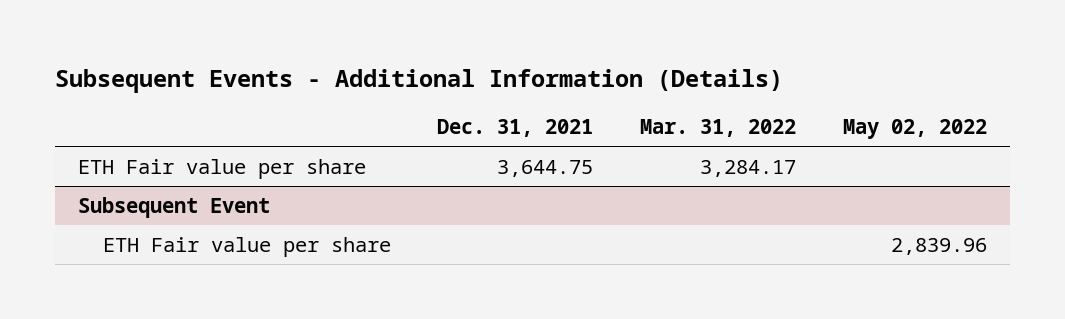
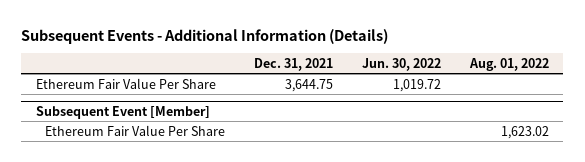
[639,118,796,137] Mar. 31, 2022 -> none
[842,118,987,139] May 02, 2022 -> none
none -> [361,57,441,71] Jun. 30, 2022
none -> [468,57,549,71] Aug. 01, 2022
[78,158,367,179] ETH Fair value per share -> [35,77,216,89] Ethereum Fair Value Per Share
[78,196,271,218] Subsequent Event -> [35,105,210,119] Subsequent Event [Member]
[102,236,391,257] ETH Fair value per share -> [44,124,225,136] Ethereum Fair Value Per Share

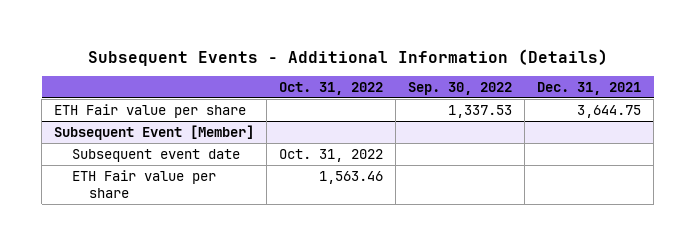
[361,57,441,71] Jun. 30, 2022 -> none
[468,57,549,71] Aug. 01, 2022 -> none
none -> [279,81,384,95] Oct. 31, 2022
none -> [408,81,513,95] Sep. 30, 2022
[35,77,216,89] Ethereum Fair Value Per Share -> [54,103,247,118] ETH Fair value per share
none -> [71,148,240,162] Subsequent event date
[44,124,225,136] Ethereum Fair Value Per Share -> [71,169,216,198] ETH Fair value per share

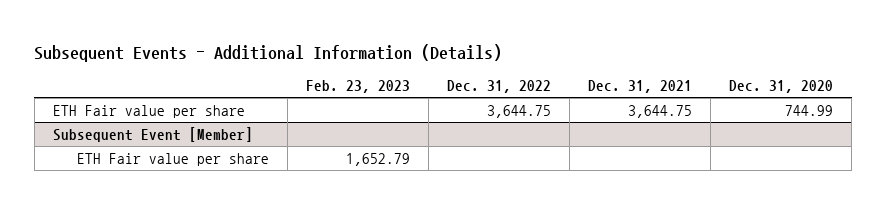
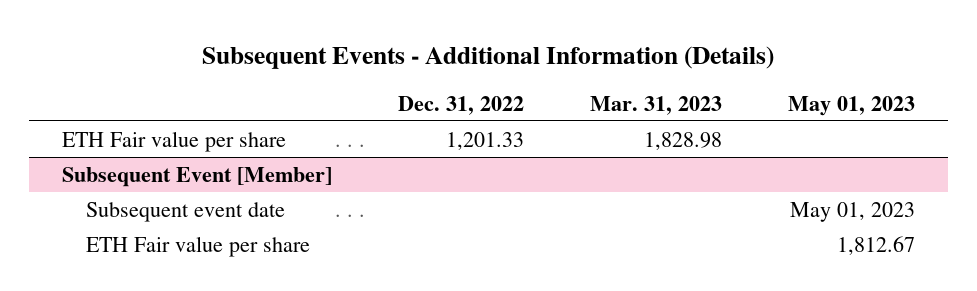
[306,79,411,93] Feb. 23, 2023 -> none
[588,79,693,93] Dec. 31, 2021 -> none
[729,79,834,93] Dec. 31, 2020 -> none
none -> [589,95,722,115] Mar. 31, 2023
none -> [787,95,915,116] May 01, 2023
[487,104,552,118] 3,644.75 -> [446,131,525,150] 1,201.33
none -> [85,201,285,222] Subsequent event date

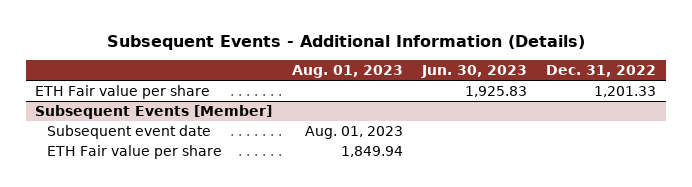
[589,95,722,115] Mar. 31, 2023 -> none
[787,95,915,116] May 01, 2023 -> none
none -> [291,65,403,79] Aug. 01, 2023
none -> [420,65,527,79] Jun. 30, 2023
[62,166,333,187] Subsequent Event [Member] -> [35,104,273,119] Subsequent Events [Member]

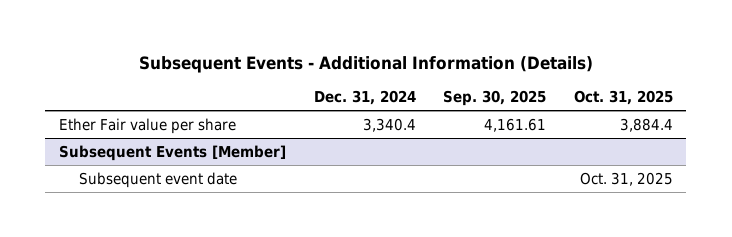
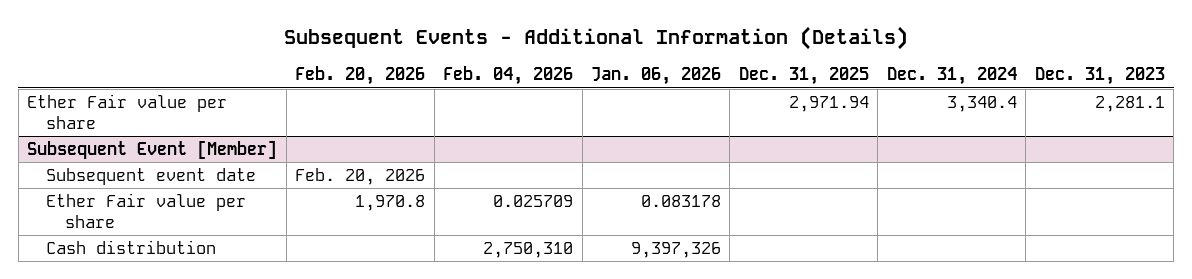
[443,90,547,107] Sep. 30, 2025 -> none
[573,90,673,106] Oct. 31, 2025 -> none
none -> [295,66,426,86] Feb. 20, 2026
none -> [443,66,574,86] Feb. 04, 2026
none -> [590,67,721,86] Jan. 06, 2026
none -> [738,67,869,86] Dec. 31, 2025
none -> [1034,67,1165,86] Dec. 31, 2023
[59,144,287,161] Subsequent Events [Member] -> [27,140,278,160] Subsequent Event [Member]
none -> [46,193,247,228] Ether Fair value per share
none -> [46,240,217,255] Cash distribution

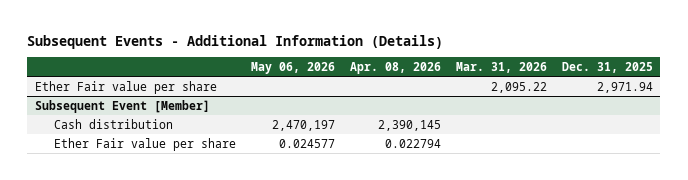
[295,66,426,86] Feb. 20, 2026 -> none
[443,66,574,86] Feb. 04, 2026 -> none
[590,67,721,86] Jan. 06, 2026 -> none
[886,67,1017,86] Dec. 31, 2024 -> none
[1034,67,1165,86] Dec. 31, 2023 -> none
none -> [250,61,335,74] May 06, 2026
none -> [349,61,441,74] Apr. 08, 2026
none -> [455,61,547,73] Mar. 31, 2026
[46,168,257,186] Subsequent event date -> none
[46,193,247,228] Ether Fair value per share -> [53,137,236,151] Ether Fair value per share

